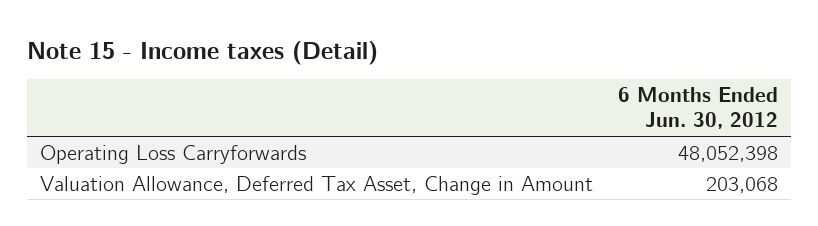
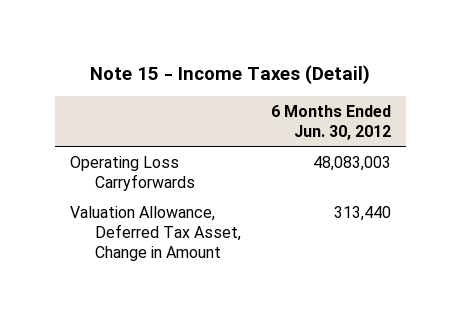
[26,40,378,65] Note 15 - Income taxes (Detail) -> [90,64,371,84] Note 15 - Income Taxes (Detail)
[678,145,779,162] 48,052,398 -> [313,155,392,171] 48,083,003
[706,176,779,193] 203,068 -> [334,205,392,221] 313,440

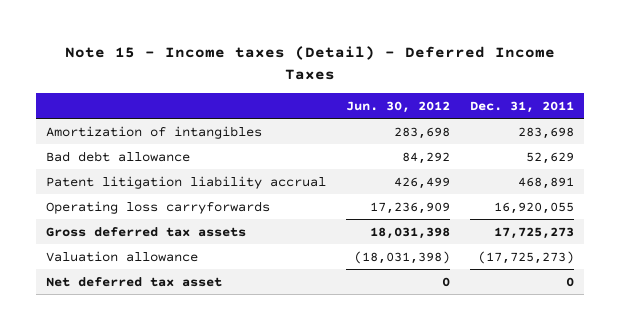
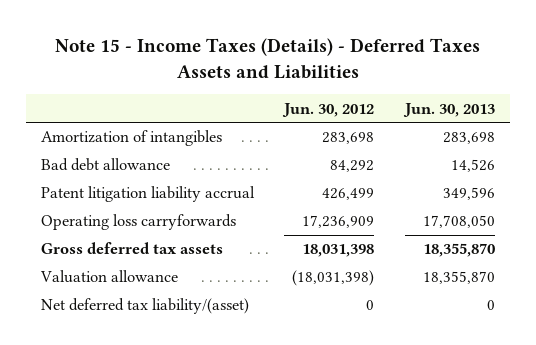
[64,46,555,80] Note 15 - Income taxes (Detail) - Deferred Income Taxes -> [54,37,480,79] Note 15 - Income Taxes (Details) - Deferred Taxes Assets and Liabilities
[470,100,575,113] Dec. 31, 2011 -> none
none -> [402,102,495,117] Jun. 30, 2013
[45,276,222,287] Net deferred tax asset -> [41,298,250,315] Net deferred tax liability/(asset)

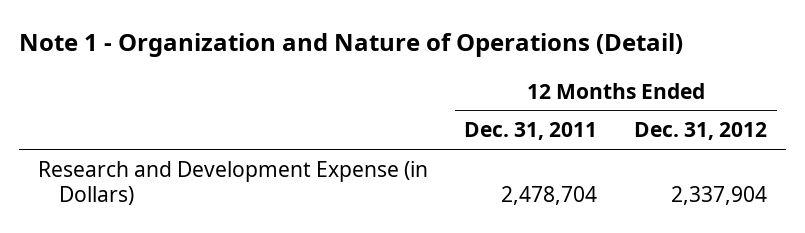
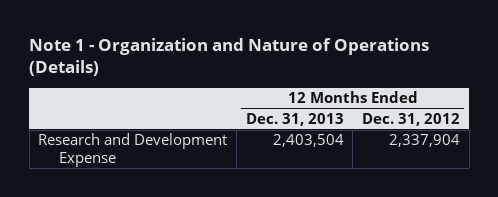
[19,33,684,58] Note 1 - Organization and Nature of Operations (Detail) -> [29,38,430,77] Note 1 - Organization and Nature of Operations (Details)
[464,122,598,141] Dec. 31, 2011 -> none
none -> [245,112,344,126] Dec. 31, 2013
[37,160,428,205] Research and Development Expense (in Dollars) -> [38,133,228,167] Research and Development Expense

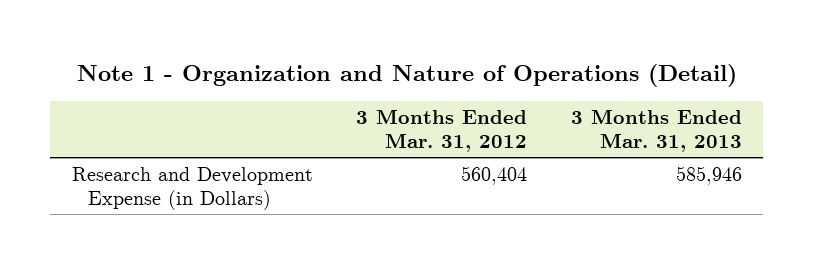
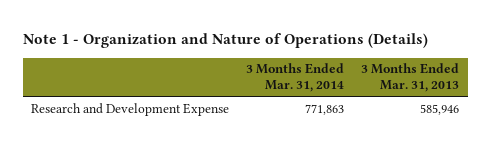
[76,64,737,88] Note 1 - Organization and Nature of Operations (Detail) -> [22,32,428,48] Note 1 - Organization and Nature of Operations (Details)
[356,109,528,153] 3 Months Ended Mar. 31, 2012 -> none
none -> [246,63,345,93] 3 Months Ended Mar. 31, 2014
[71,166,313,210] Research and Development Expense (in Dollars) -> [31,102,230,116] Research and Development Expense

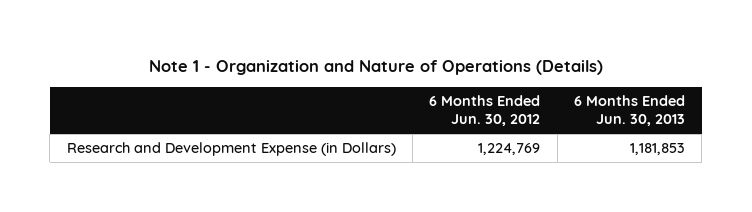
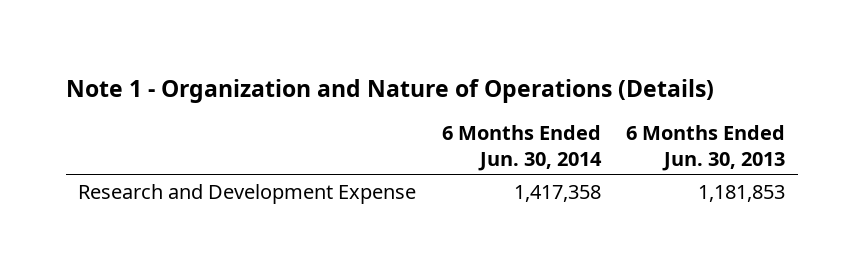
[429,95,541,127] 6 Months Ended Jun. 30, 2012 -> none
none -> [441,125,602,171] 6 Months Ended Jun. 30, 2014
[66,142,396,157] Research and Development Expense (in Dollars) -> [78,184,417,205] Research and Development Expense

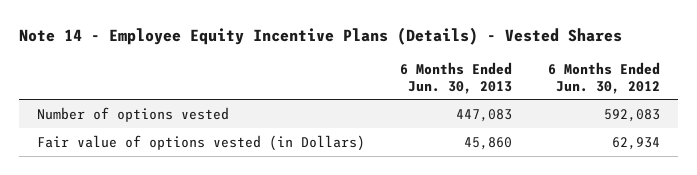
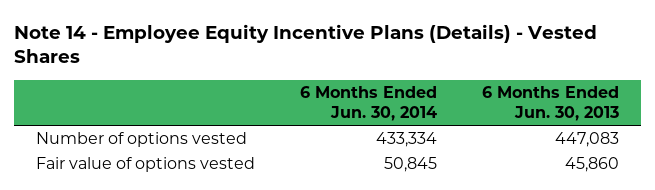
[548,61,661,94] 6 Months Ended Jun. 30, 2012 -> none
none -> [299,85,437,122] 6 Months Ended Jun. 30, 2014
[36,134,365,151] Fair value of options vested (in Dollars) -> [35,157,255,173] Fair value of options vested

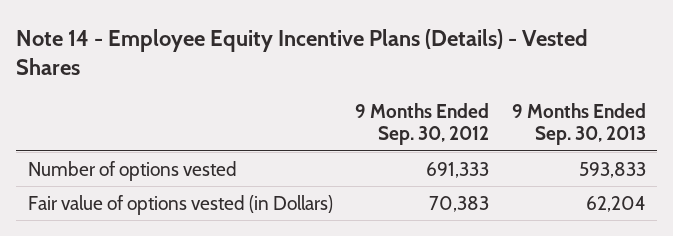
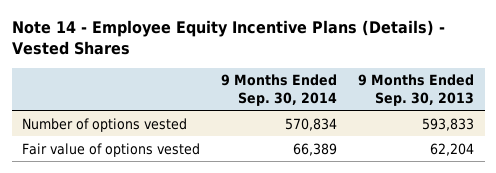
[355,102,490,146] 9 Months Ended Sep. 30, 2012 -> none
none -> [221,74,338,106] 9 Months Ended Sep. 30, 2014
[27,194,333,215] Fair value of options vested (in Dollars) -> [22,142,201,157] Fair value of options vested

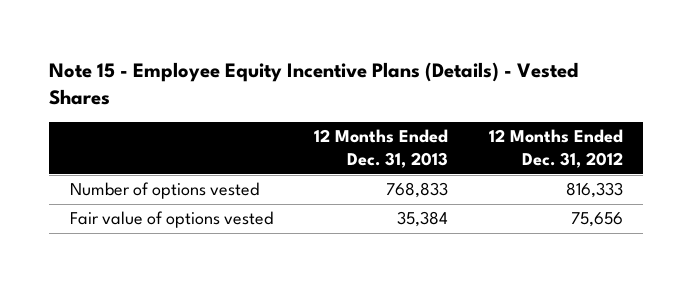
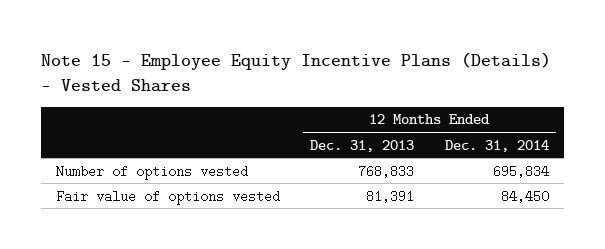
[488,129,623,169] 12 Months Ended Dec. 31, 2012 -> none
none -> [444,139,549,152] Dec. 31, 2014
[396,211,448,228] 35,384 -> [366,189,415,203] 81,391

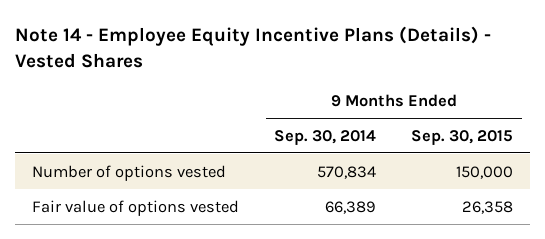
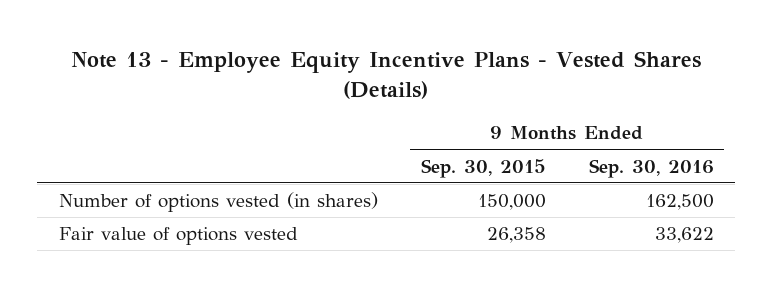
[15,25,492,68] Note 14 - Employee Equity Incentive Plans (Details) - Vested Shares -> [71,51,702,99] Note 13 - Employee Equity Incentive Plans - Vested Shares (Details)
[274,129,377,145] Sep. 30, 2014 -> none
none -> [588,158,714,178] Sep. 30, 2016
[32,164,227,181] Number of options vested -> [58,192,378,213] Number of options vested (in shares)

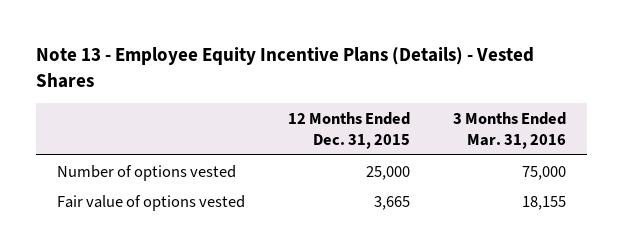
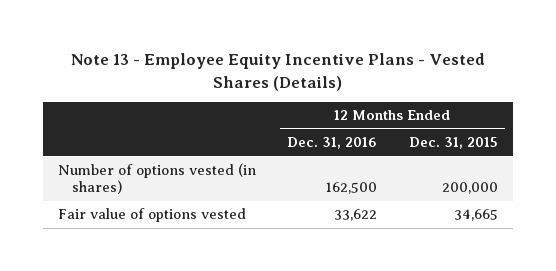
[35,47,534,88] Note 13 - Employee Equity Incentive Plans (Details) - Vested Shares -> [70,53,485,91] Note 13 - Employee Equity Incentive Plans - Vested Shares (Details)
[452,111,566,150] 3 Months Ended Mar. 31, 2016 -> none
none -> [287,137,378,150] Dec. 31, 2016
[57,164,237,181] Number of options vested -> [58,163,257,195] Number of options vested (in shares)
[365,165,410,180] 25,000 -> [441,182,498,195] 200,000
[373,195,410,210] 3,665 -> [453,209,498,222] 34,665

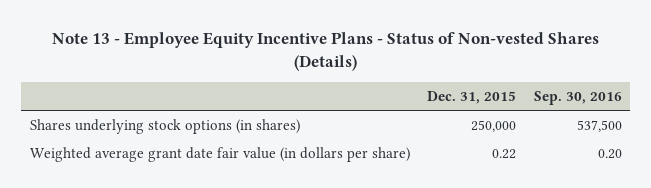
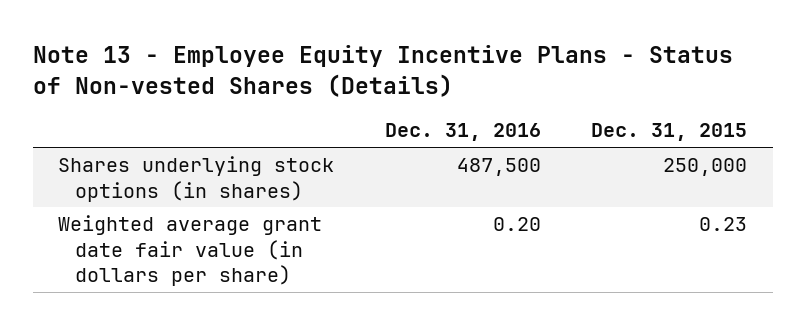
[533,91,622,106] Sep. 30, 2016 -> none
none -> [384,123,541,142] Dec. 31, 2016
[492,148,517,159] 0.22 -> [699,217,748,232] 0.23

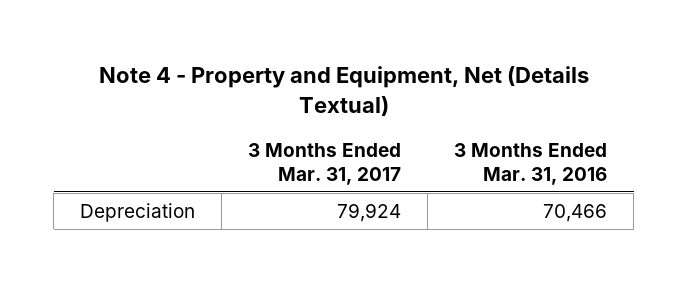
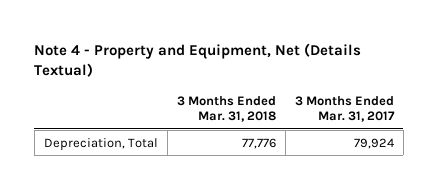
[454,142,608,185] 3 Months Ended Mar. 31, 2016 -> none
none -> [176,96,276,123] 3 Months Ended Mar. 31, 2018
[80,203,196,223] Depreciation -> [43,137,158,151] Depreciation, Total

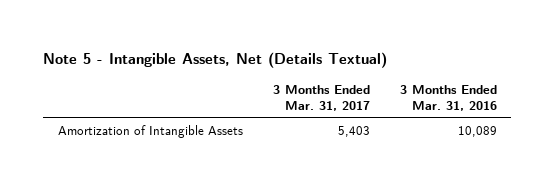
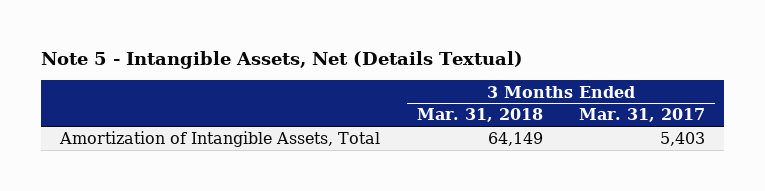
[399,84,497,111] 3 Months Ended Mar. 31, 2016 -> none
none -> [416,108,543,123] Mar. 31, 2018
[58,124,244,138] Amortization of Intangible Assets -> [58,131,380,148] Amortization of Intangible Assets, Total

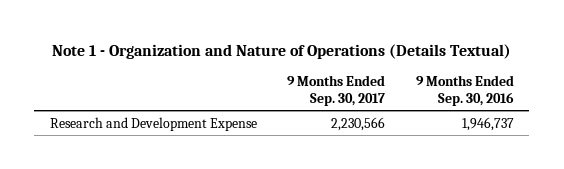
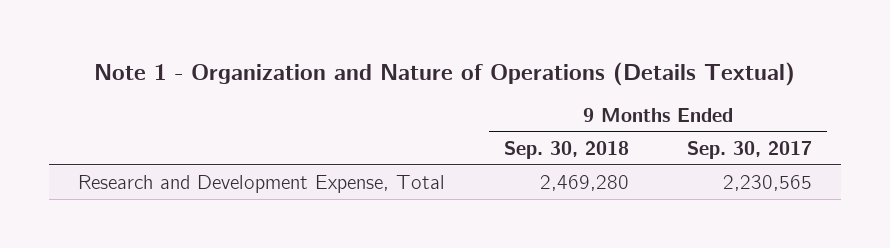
[416,75,515,107] 9 Months Ended Sep. 30, 2016 -> none
none -> [503,141,629,160] Sep. 30, 2018
[49,116,257,131] Research and Development Expense -> [78,175,446,194] Research and Development Expense, Total
[331,116,386,131] 2,230,566 -> [723,175,813,192] 2,230,565

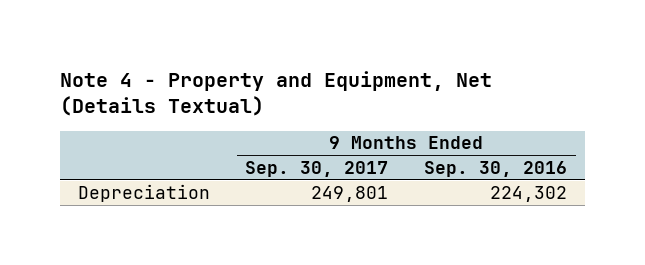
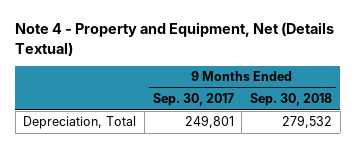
[424,160,568,177] Sep. 30, 2016 -> none
none -> [250,93,333,107] Sep. 30, 2018
[77,184,210,203] Depreciation -> [23,116,137,130] Depreciation, Total

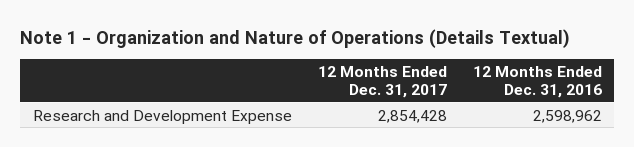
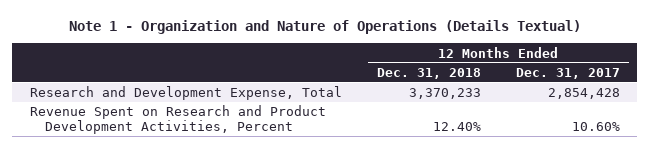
[472,65,602,99] 12 Months Ended Dec. 31, 2016 -> none
none -> [376,67,481,79] Dec. 31, 2018
[32,109,292,124] Research and Development Expense -> [29,86,342,101] Research and Development Expense, Total
none -> [29,105,326,134] Revenue Spent on Research and Product Development Activities, Percent

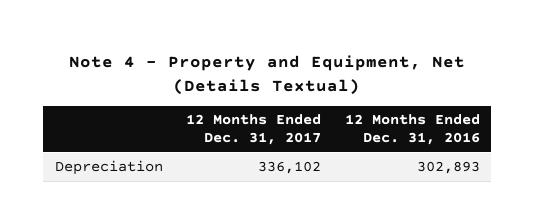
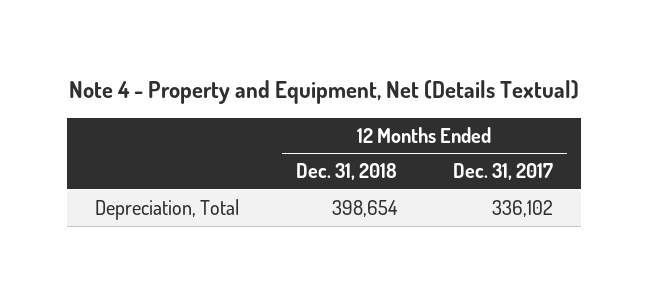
[344,114,480,146] 12 Months Ended Dec. 31, 2016 -> none
none -> [295,163,397,181] Dec. 31, 2018
[54,160,163,176] Depreciation -> [95,199,240,221] Depreciation, Total

